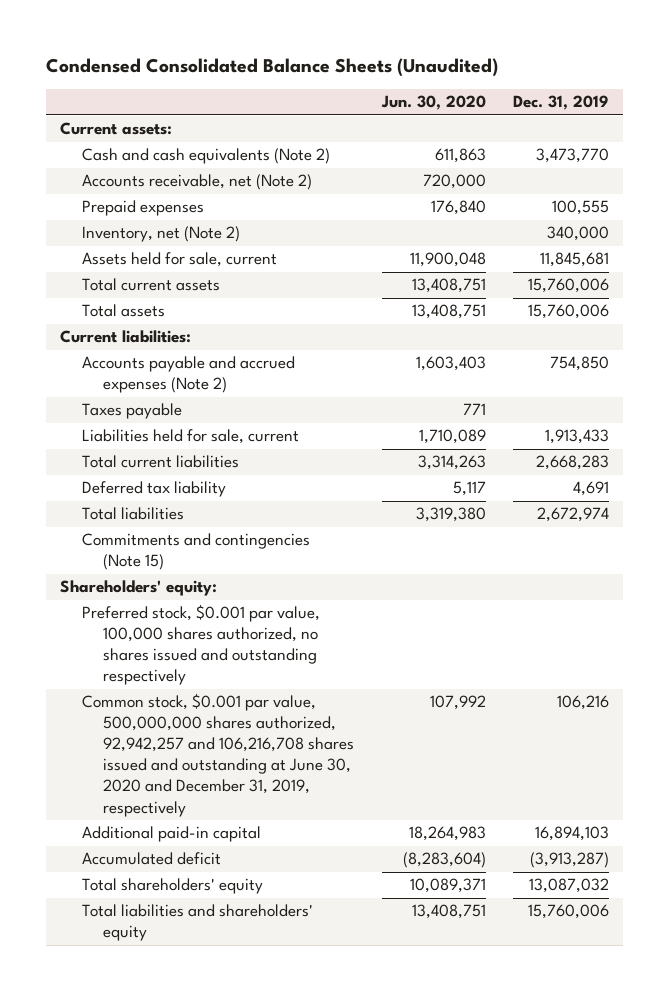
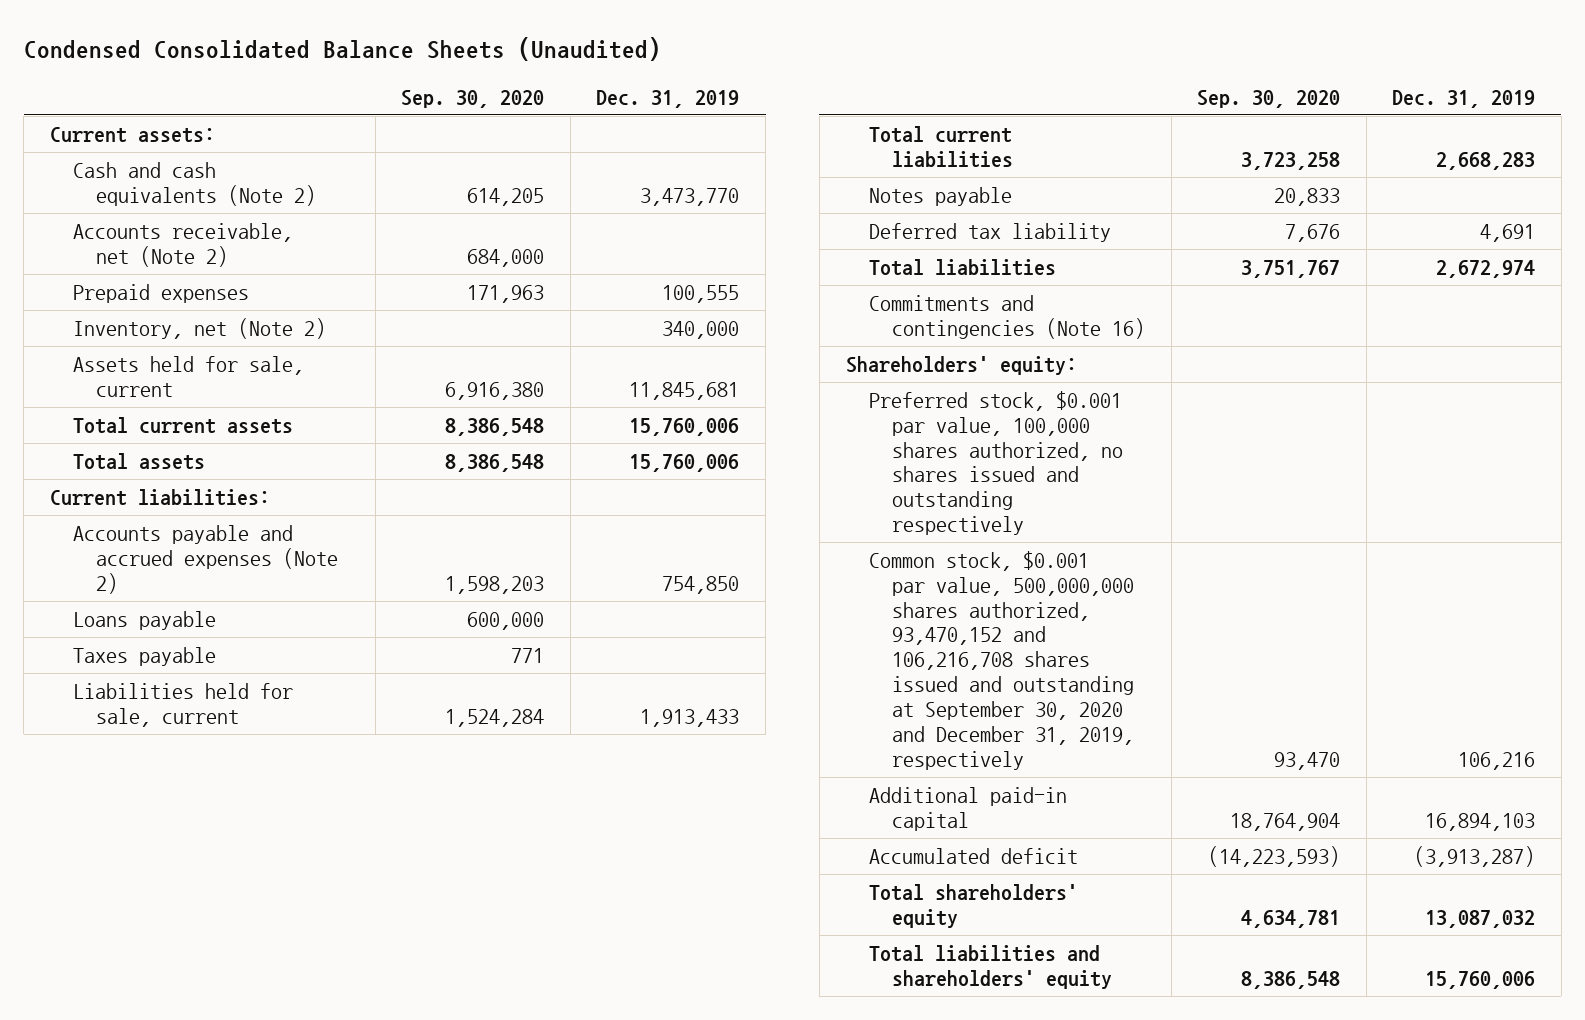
[380,95,486,111] Jun. 30, 2020 -> none
none -> [401,89,545,108] Sep. 30, 2020
none -> [72,610,216,630] Loans payable
none -> [868,186,1012,206] Notes payable
[81,533,310,571] Commitments and contingencies (Note 15) -> [868,294,1145,339] Commitments and contingencies (Note 16)
[81,693,354,817] Common stock, $0.001 par value, 500,000,000 shares authorized, 92,942,257 and 106,216,708 shares issued and outstanding at June 30, 2020 and December 31, 2019, respectively -> [868,550,1134,770] Common stock, $0.001 par value, 500,000,000 shares authorized, 93,470,152 and 106,216,708 shares issued and outstanding at September 30, 2020 and December 31, 2019, respectively

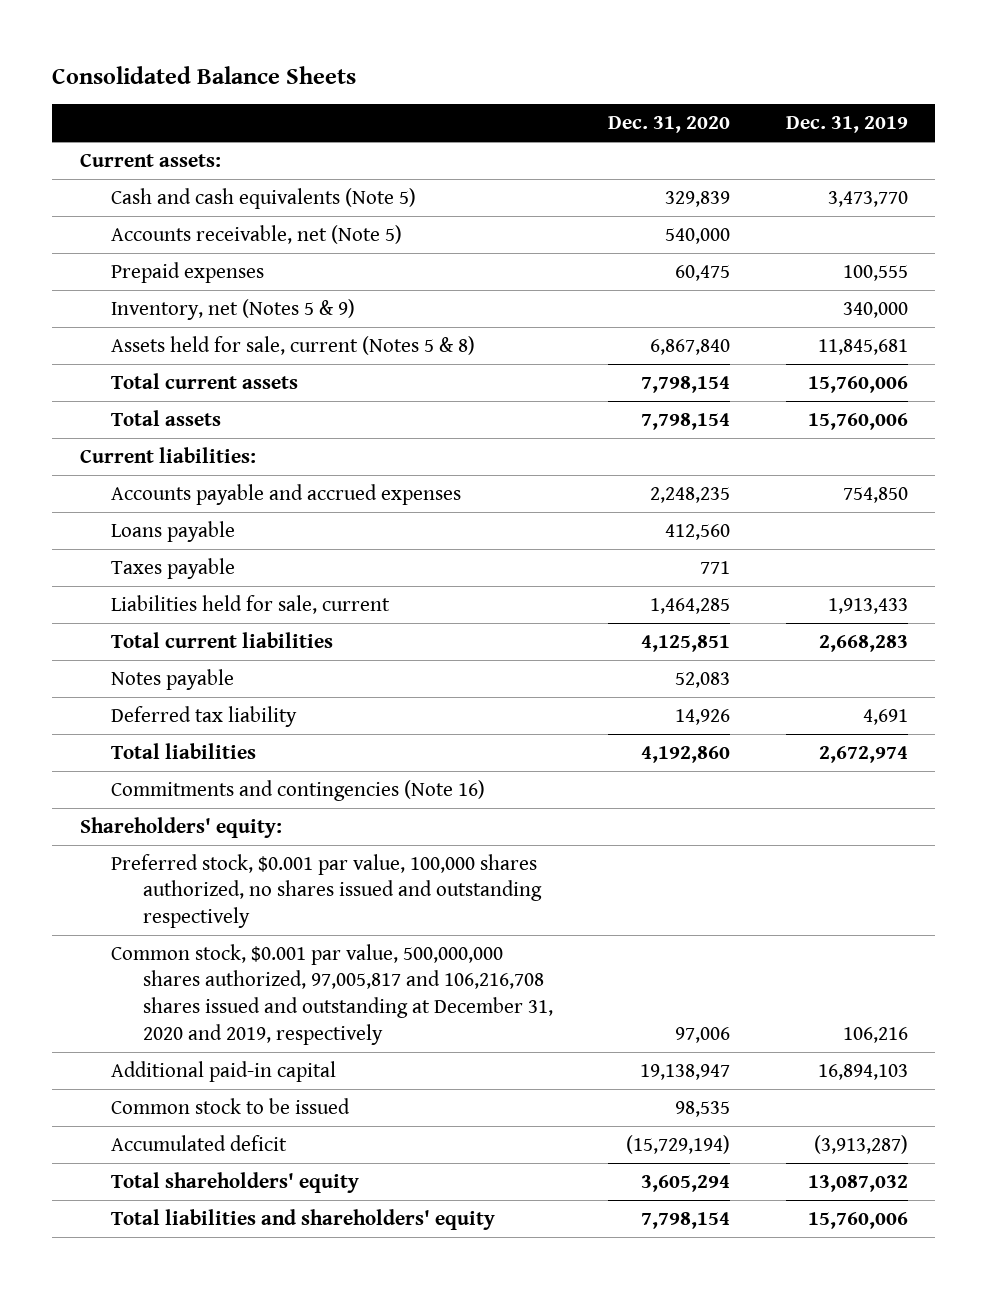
[23,37,661,62] Condensed Consolidated Balance Sheets (Unaudited) -> [51,65,356,84] Consolidated Balance Sheets
[401,89,545,108] Sep. 30, 2020 -> none
none -> [608,116,731,134] Dec. 31, 2020
[72,161,317,206] Cash and cash equivalents (Note 2) -> [111,187,417,209] Cash and cash equivalents (Note 5)
[72,222,293,267] Accounts receivable, net (Note 2) -> [111,224,403,244] Accounts receivable, net (Note 5)
[72,317,326,339] Inventory, net (Note 2) -> [111,298,356,320] Inventory, net (Notes 5 & 9)
[72,355,304,397] Assets held for sale, current -> [111,335,476,355] Assets held for sale, current (Notes 5 & 8)
[72,524,339,594] Accounts payable and accrued expenses (Note 2) -> [111,483,462,505] Accounts payable and accrued expenses
[868,550,1134,770] Common stock, $0.001 par value, 500,000,000 shares authorized, 93,470,152 and 106,216,708 shares issued and outstanding at September 30, 2020 and December 31, 2019, respectively -> [111,943,553,1045] Common stock, $0.001 par value, 500,000,000 shares authorized, 97,005,817 and 106,216,708 shares issued and outstanding at December 31, 2020 and 2019, respectively
none -> [111,1097,351,1114] Common stock to be issued

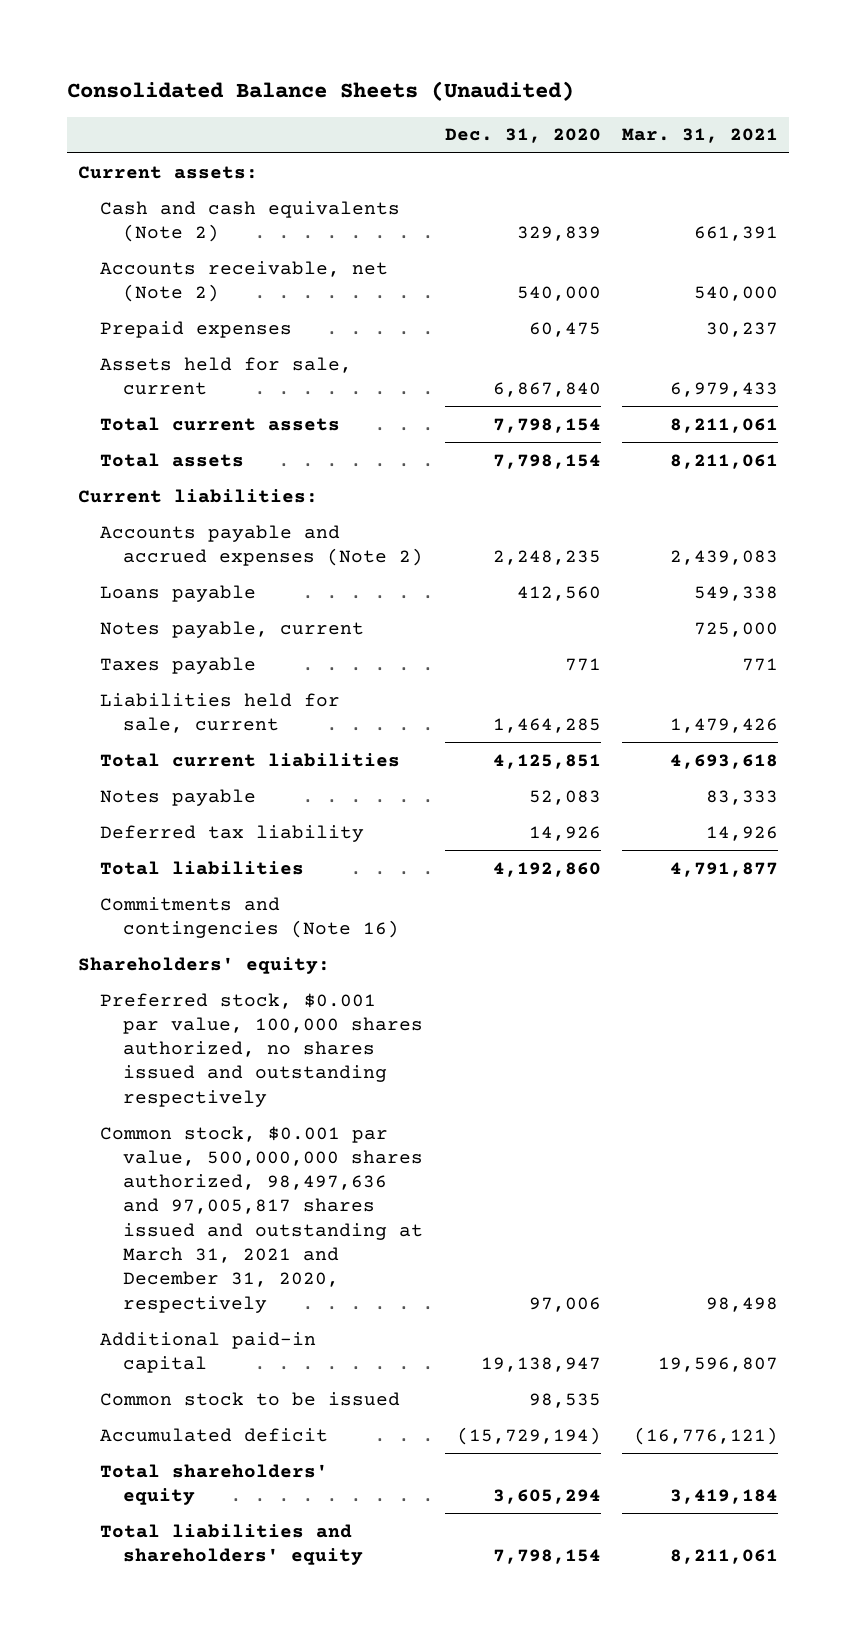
[51,65,356,84] Consolidated Balance Sheets -> [66,81,574,102] Consolidated Balance Sheets (Unaudited)
[785,116,908,134] Dec. 31, 2019 -> none
none -> [622,128,779,144] Mar. 31, 2021
[111,187,417,209] Cash and cash equivalents (Note 5) -> [100,200,401,242] Cash and cash equivalents (Note 2)
[111,224,403,244] Accounts receivable, net (Note 5) -> [100,260,389,302] Accounts receivable, net (Note 2)
[111,298,356,320] Inventory, net (Notes 5 & 9) -> none
[111,335,476,355] Assets held for sale, current (Notes 5 & 8) -> [100,356,353,395] Assets held for sale, current
[111,483,462,505] Accounts payable and accrued expenses -> [100,524,423,566] Accounts payable and accrued expenses (Note 2)
none -> [100,620,365,638] Notes payable, current
[111,943,553,1045] Common stock, $0.001 par value, 500,000,000 shares authorized, 97,005,817 and 106,216,708 shares issued and outstanding at December 31, 2020 and 2019, respectively -> [100,1125,423,1313] Common stock, $0.001 par value, 500,000,000 shares authorized, 98,497,636 and 97,005,817 shares issued and outstanding at March 31, 2021 and December 31, 2020, respectively

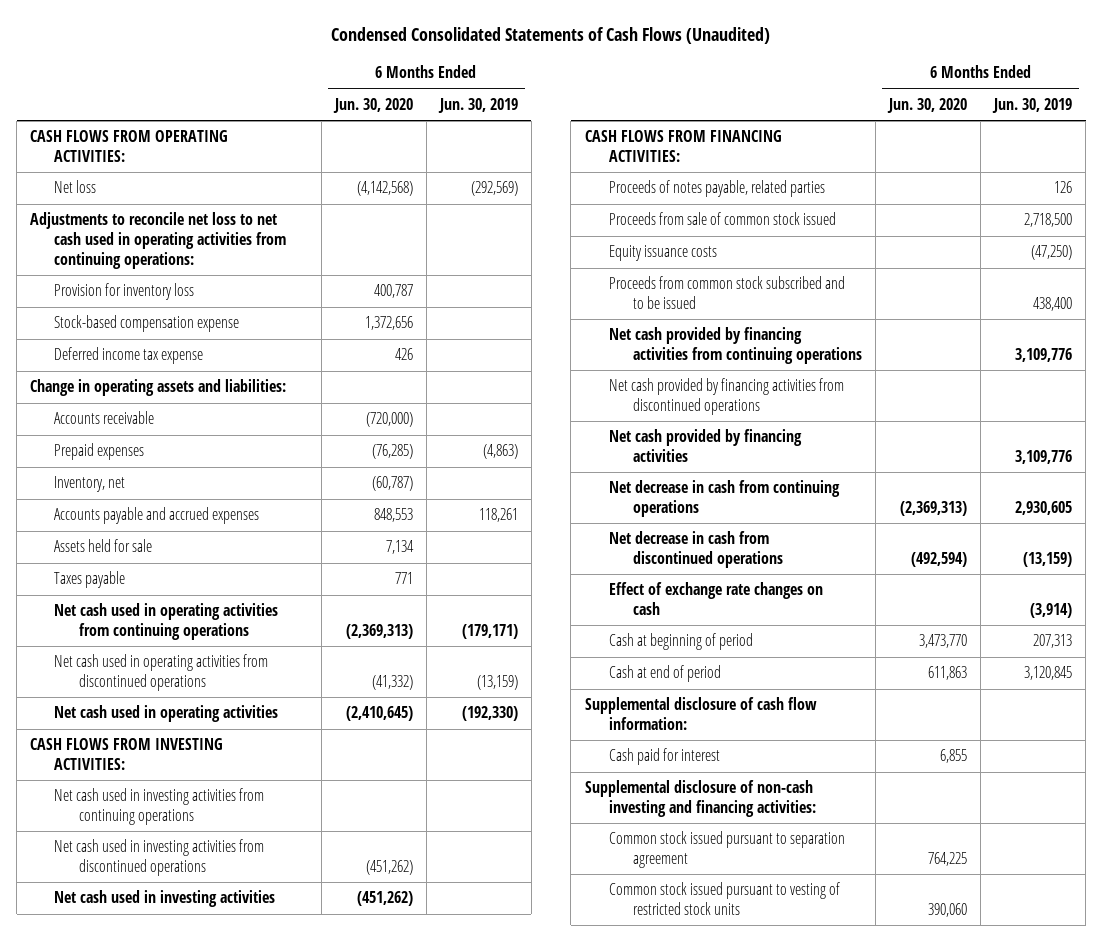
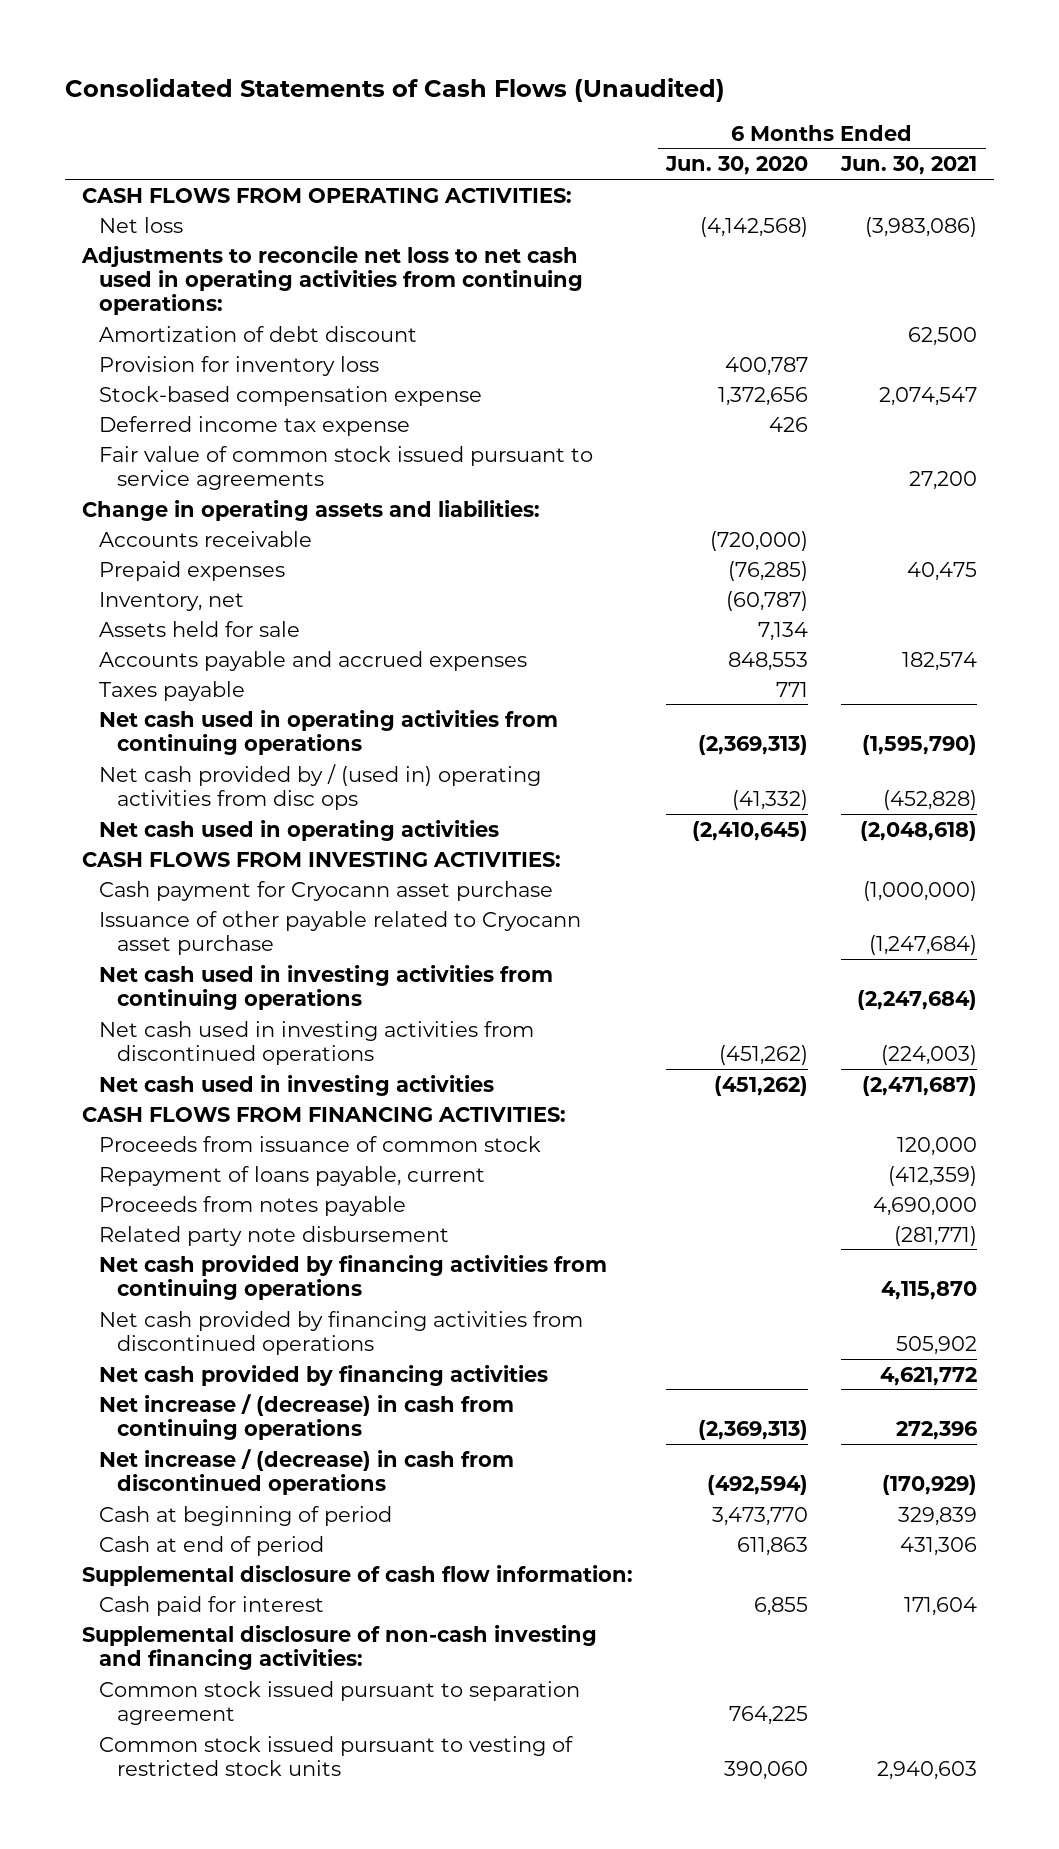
[331,27,771,45] Condensed Consolidated Statements of Cash Flows (Unaudited) -> [64,78,725,103] Consolidated Statements of Cash Flows (Unaudited)
[437,98,518,114] Jun. 30, 2019 -> none
none -> [840,156,978,176] Jun. 30, 2021
none -> [99,325,418,342] Amortization of debt discount
none -> [99,445,594,490] Fair value of common stock issued pursuant to service agreements
[54,507,260,525] Accounts payable and accrued expenses -> [99,650,528,671] Accounts payable and accrued expenses
[54,654,269,692] Net cash used in operating activities from discontinued operations -> [99,763,542,810] Net cash provided by / (used in) operating activities from disc ops
none -> [99,880,554,901] Cash payment for Cryocann asset purchase
none -> [99,910,582,955] Issuance of other payable related to Cryocann asset purchase
[608,180,825,198] Proceeds of notes payable, related parties -> none
[608,245,717,262] Equity issuance costs -> none
[608,276,845,310] Proceeds from common stock subscribed and to be issued -> none
[608,212,836,226] Proceeds from sale of common stock issued -> [99,1135,542,1152] Proceeds from issuance of common stock
none -> [99,1165,486,1186] Repayment of loans payable, current
none -> [99,1195,407,1216] Proceeds from notes payable
none -> [99,1225,450,1246] Related party note disbursement
[608,582,823,616] Effect of exchange rate changes on cash -> none
[608,480,840,518] Net decrease in cash from continuing operations -> [99,1393,515,1440] Net increase / (decrease) in cash from continuing operations
[608,531,784,569] Net decrease in cash from discontinued operations -> [99,1448,515,1495] Net increase / (decrease) in cash from discontinued operations

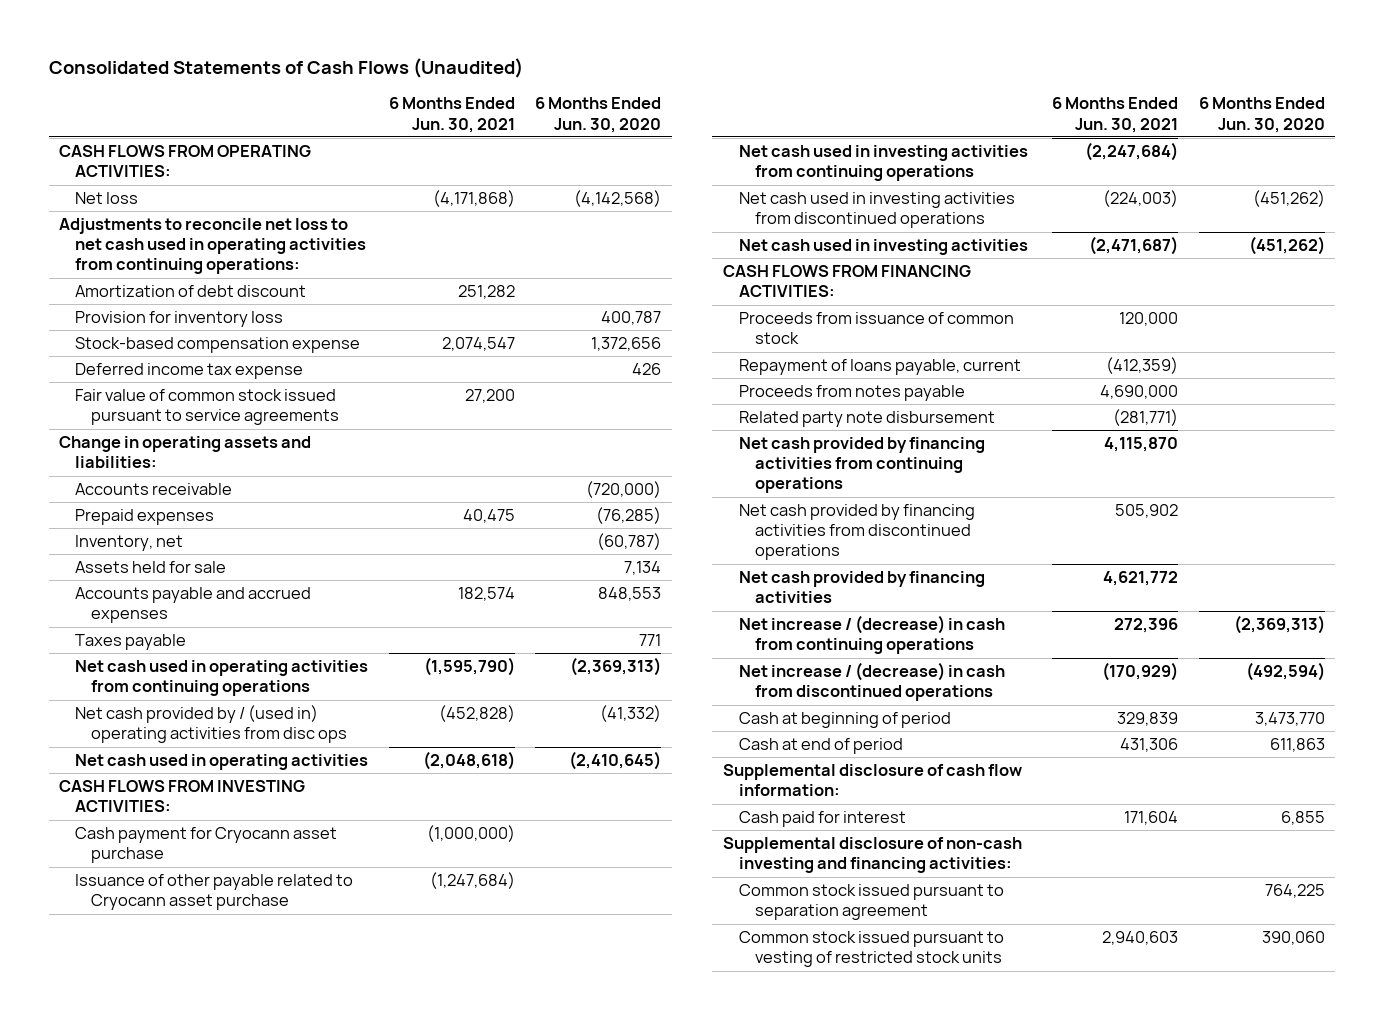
[865,216,978,237] (3,983,086) -> [432,190,515,208] (4,171,868)
[908,326,978,346] 62,500 -> [457,285,515,300] 251,282

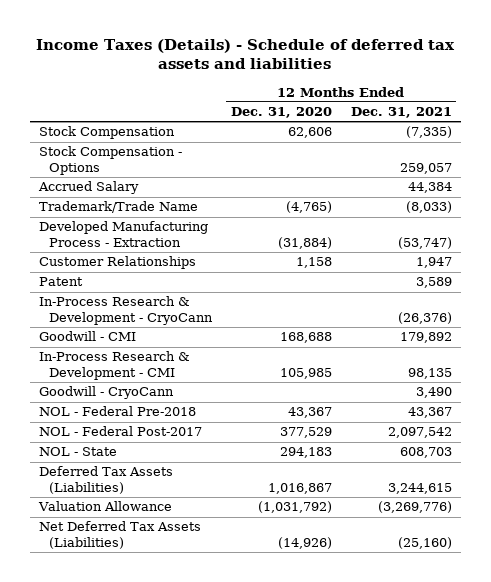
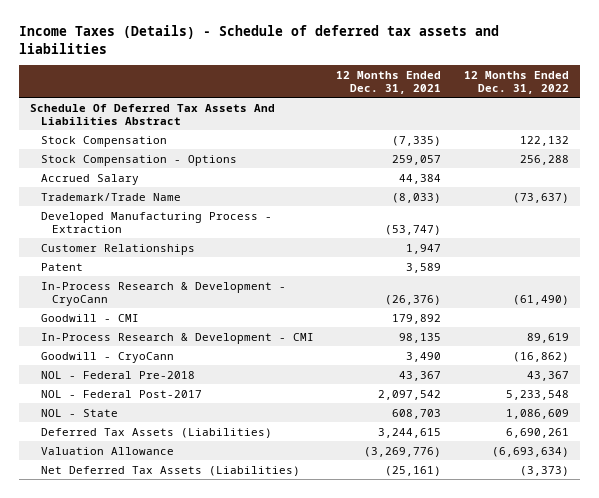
[230,107,332,119] Dec. 31, 2020 -> none
none -> [463,70,569,94] 12 Months Ended Dec. 31, 2022
none -> [30,103,276,125] Schedule Of Deferred Tax Assets And Liabilities Abstract
[397,536,452,549] (25,160) -> [385,465,442,476] (25,161)

